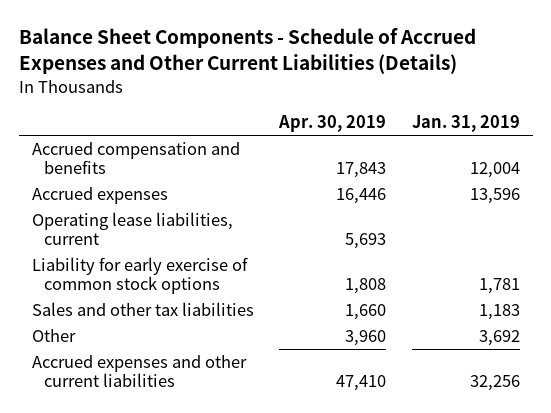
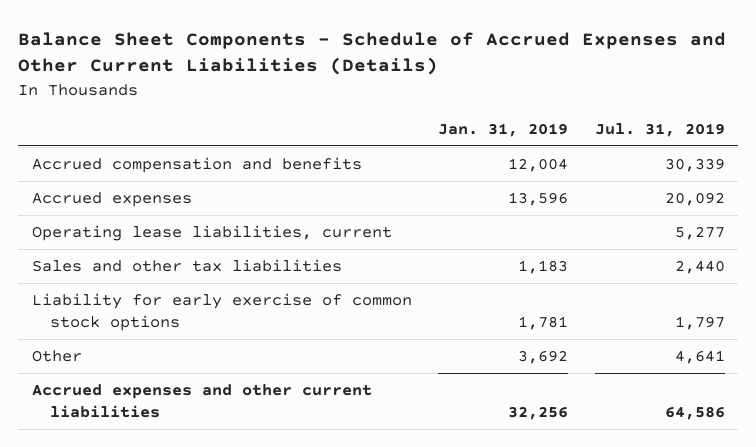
[278,115,387,133] Apr. 30, 2019 -> none
none -> [594,122,725,137] Jul. 31, 2019
[31,257,248,295] Liability for early exercise of common stock options -> [31,293,412,331] Liability for early exercise of common stock options

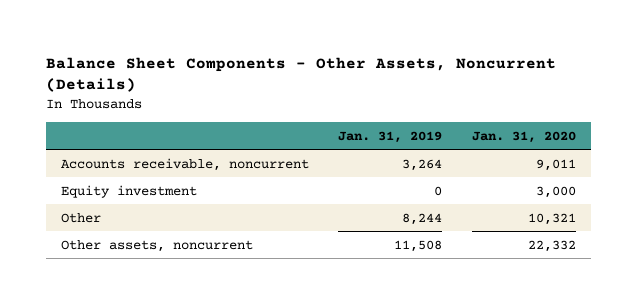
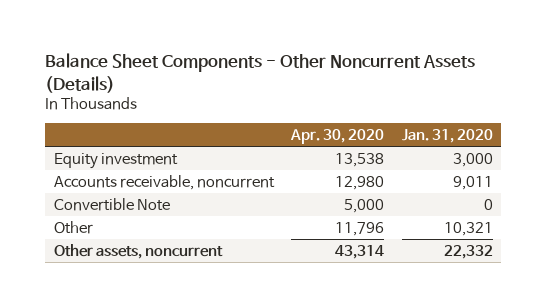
[45,56,556,93] Balance Sheet Components - Other Assets, Noncurrent (Details) -> [44,53,475,93] Balance Sheet Components - Other Noncurrent Assets (Details)
[338,130,443,143] Jan. 31, 2019 -> none
none -> [290,128,385,144] Apr. 30, 2020
[60,157,309,171] Accounts receivable, noncurrent -> [53,174,275,190] Accounts receivable, noncurrent
none -> [53,197,170,211] Convertible Note

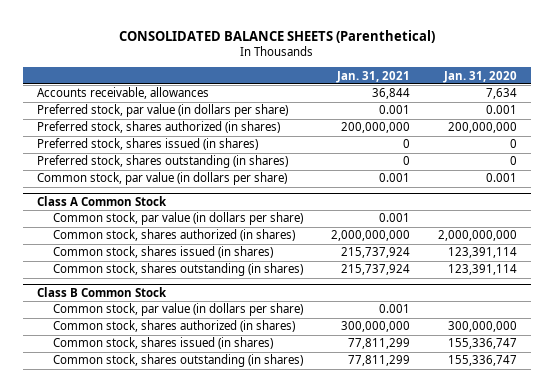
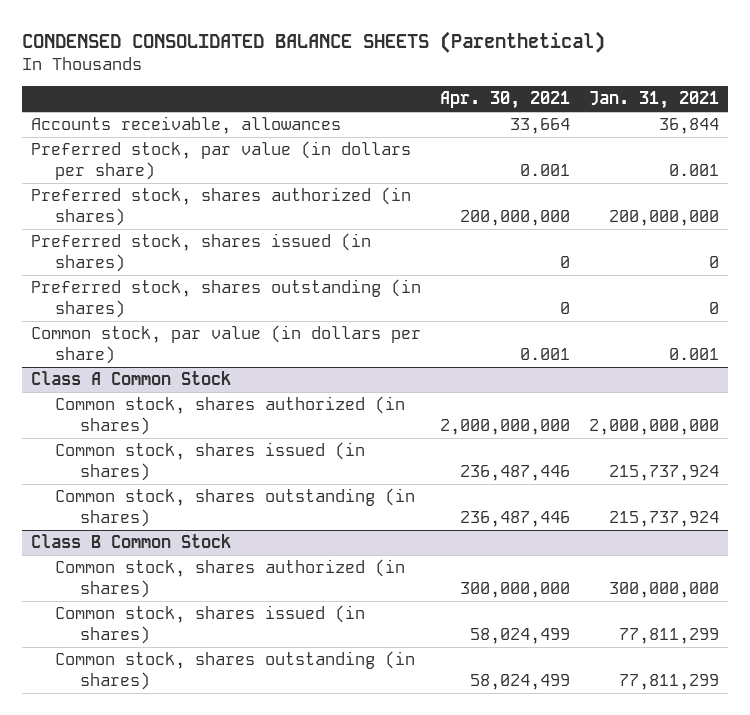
[119,29,436,43] CONSOLIDATED BALANCE SHEETS (Parenthetical) -> [22,30,606,53] CONDENSED CONSOLIDATED BALANCE SHEETS (Parenthetical)
[443,70,518,83] Jan. 31, 2020 -> none
none -> [439,91,570,110] Apr. 30, 2021
[53,212,304,226] Common stock, par value (in dollars per share) -> none
[53,303,304,317] Common stock, par value (in dollars per share) -> none

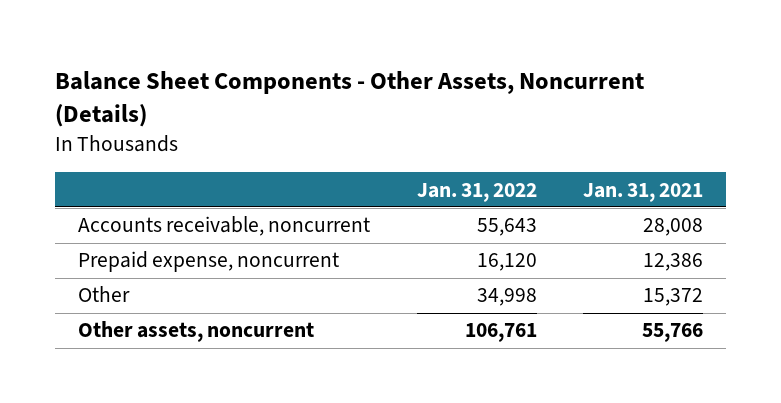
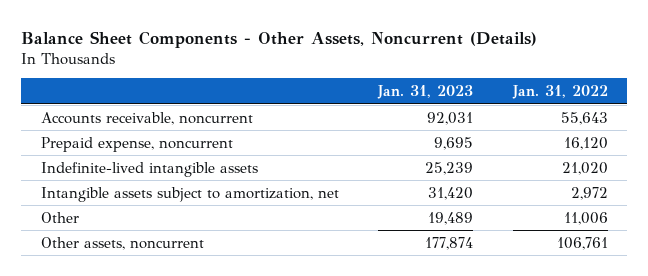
[582,182,703,202] Jan. 31, 2021 -> none
none -> [377,85,474,100] Jan. 31, 2023
none -> [40,161,258,177] Indefinite-lived intangible assets
none -> [40,186,339,202] Intangible assets subject to amortization, net
[476,288,537,307] 34,998 -> [563,211,608,225] 11,006

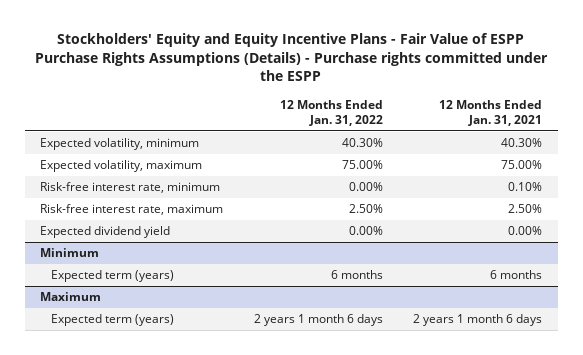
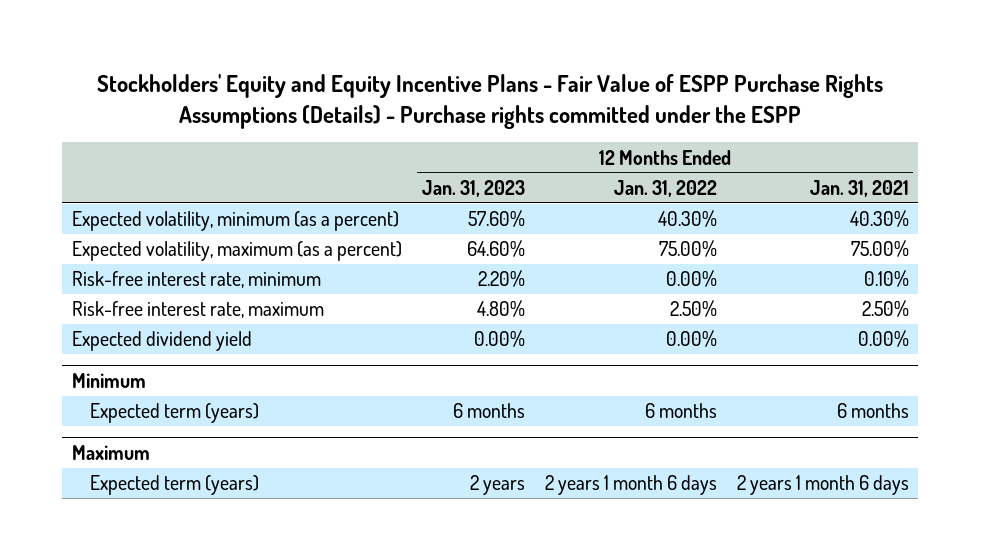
none -> [421,179,525,197] Jan. 31, 2023
[40,138,200,151] Expected volatility, minimum -> [72,211,400,232] Expected volatility, minimum (as a percent)
[40,160,203,173] Expected volatility, maximum -> [72,241,403,262] Expected volatility, maximum (as a percent)

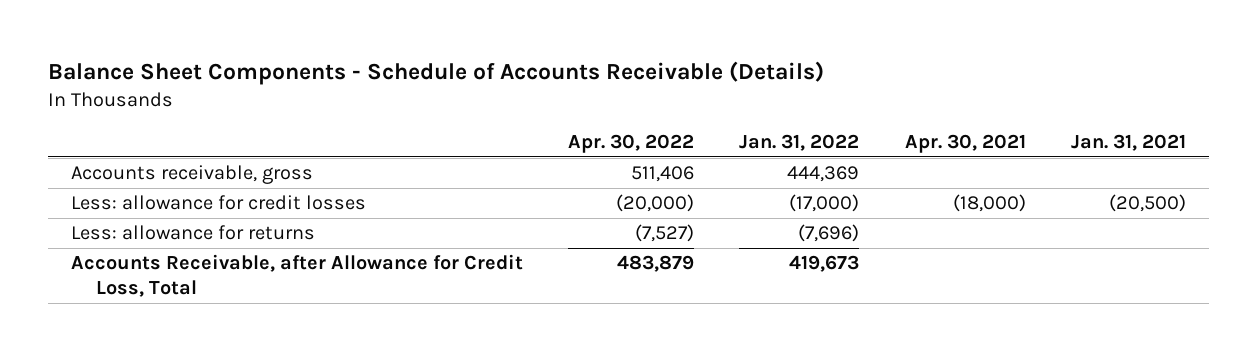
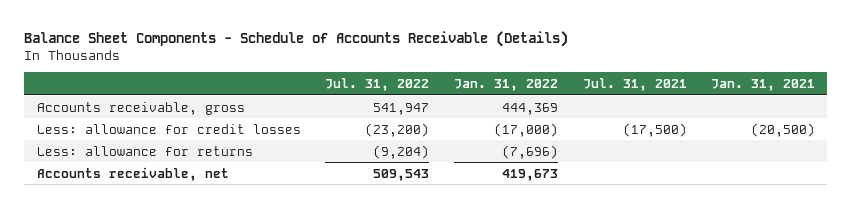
[568,133,695,153] Apr. 30, 2022 -> none
[904,133,1026,153] Apr. 30, 2021 -> none
none -> [325,77,430,91] Jul. 31, 2022
none -> [582,77,687,91] Jul. 31, 2021
[70,254,523,297] Accounts Receivable, after Allowance for Credit Loss, Total -> [36,166,229,181] Accounts receivable, net

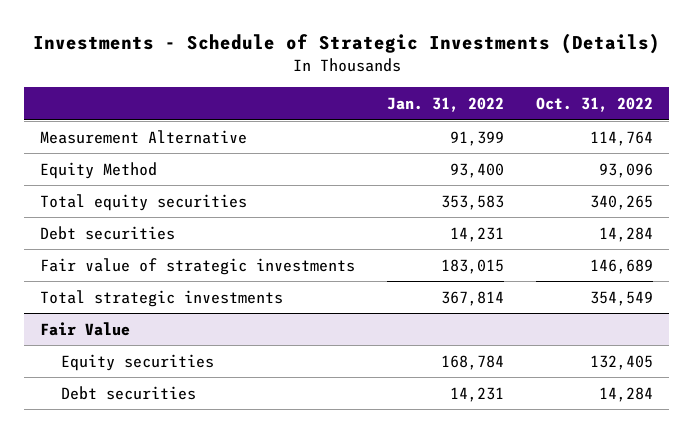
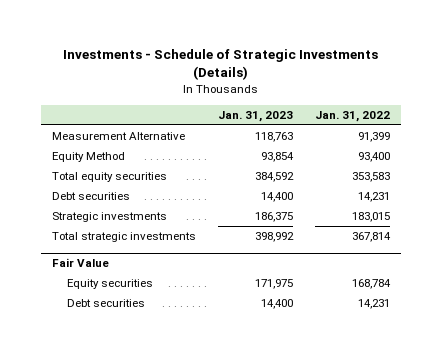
[536,97,654,113] Oct. 31, 2022 -> none
none -> [217,110,293,122] Jan. 31, 2023
[40,257,356,275] Fair value of strategic investments -> [51,212,167,223] Strategic investments

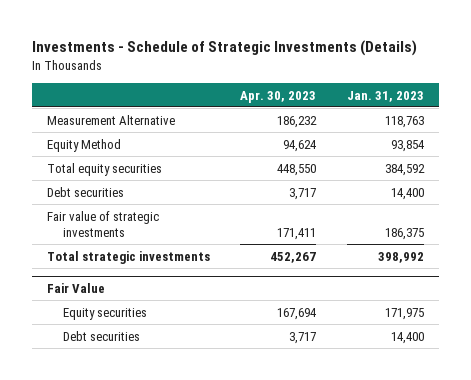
[314,110,390,122] Jan. 31, 2022 -> none
none -> [240,90,317,103] Apr. 30, 2023
[51,212,167,223] Strategic investments -> [47,210,160,237] Fair value of strategic investments

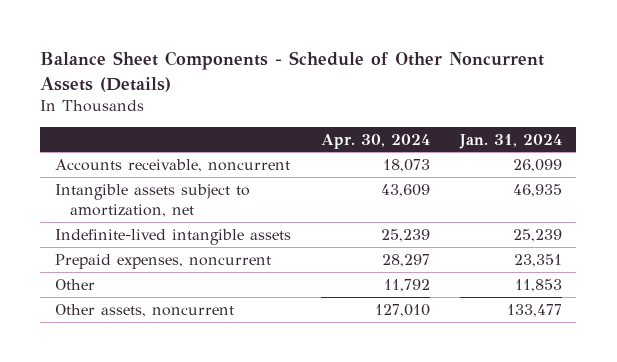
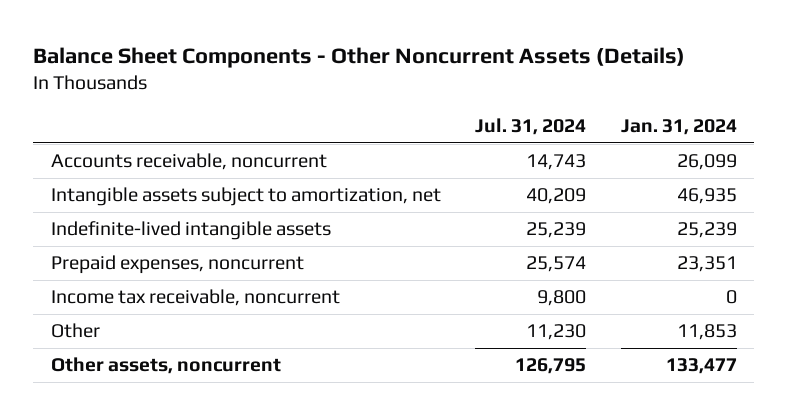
[40,50,545,92] Balance Sheet Components - Schedule of Other Noncurrent Assets (Details) -> [33,47,686,69] Balance Sheet Components - Other Noncurrent Assets (Details)
[320,133,430,149] Apr. 30, 2024 -> none
none -> [475,117,587,135] Jul. 31, 2024
none -> [50,289,340,307] Income tax receivable, noncurrent

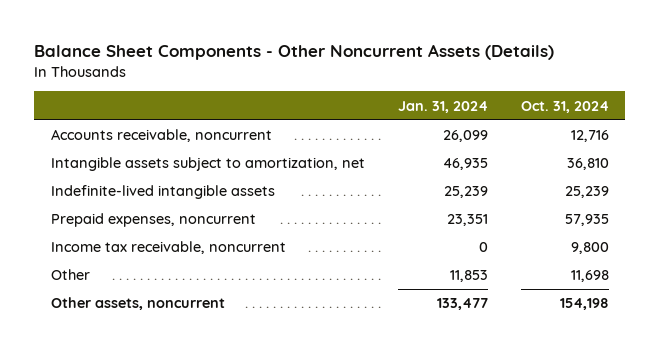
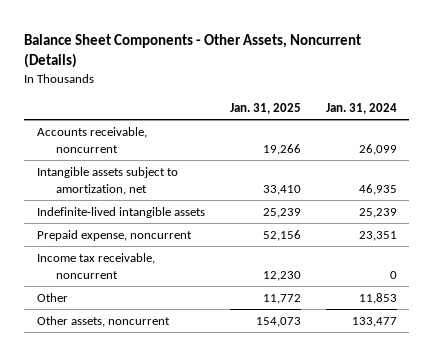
[34,43,555,60] Balance Sheet Components - Other Noncurrent Assets (Details) -> [24,33,362,68] Balance Sheet Components - Other Assets, Noncurrent (Details)
[520,100,609,113] Oct. 31, 2024 -> none
none -> [229,102,301,114] Jan. 31, 2025
[50,213,256,228] Prepaid expenses, noncurrent -> [36,229,192,241] Prepaid expense, noncurrent

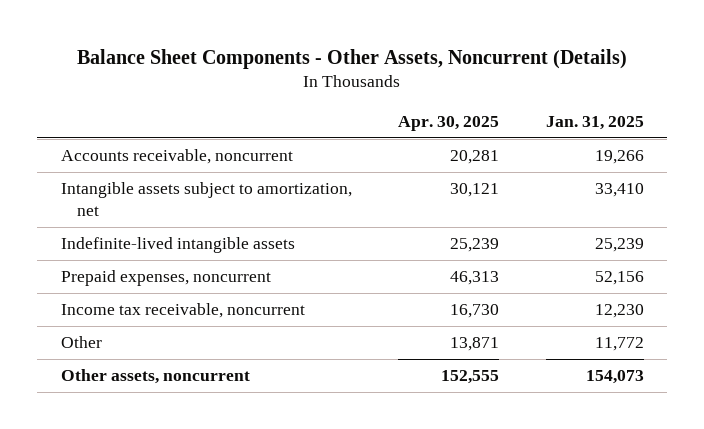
[325,102,397,114] Jan. 31, 2024 -> none
none -> [398,115,500,131] Apr. 30, 2025
[36,229,192,241] Prepaid expense, noncurrent -> [60,270,271,287] Prepaid expenses, noncurrent

